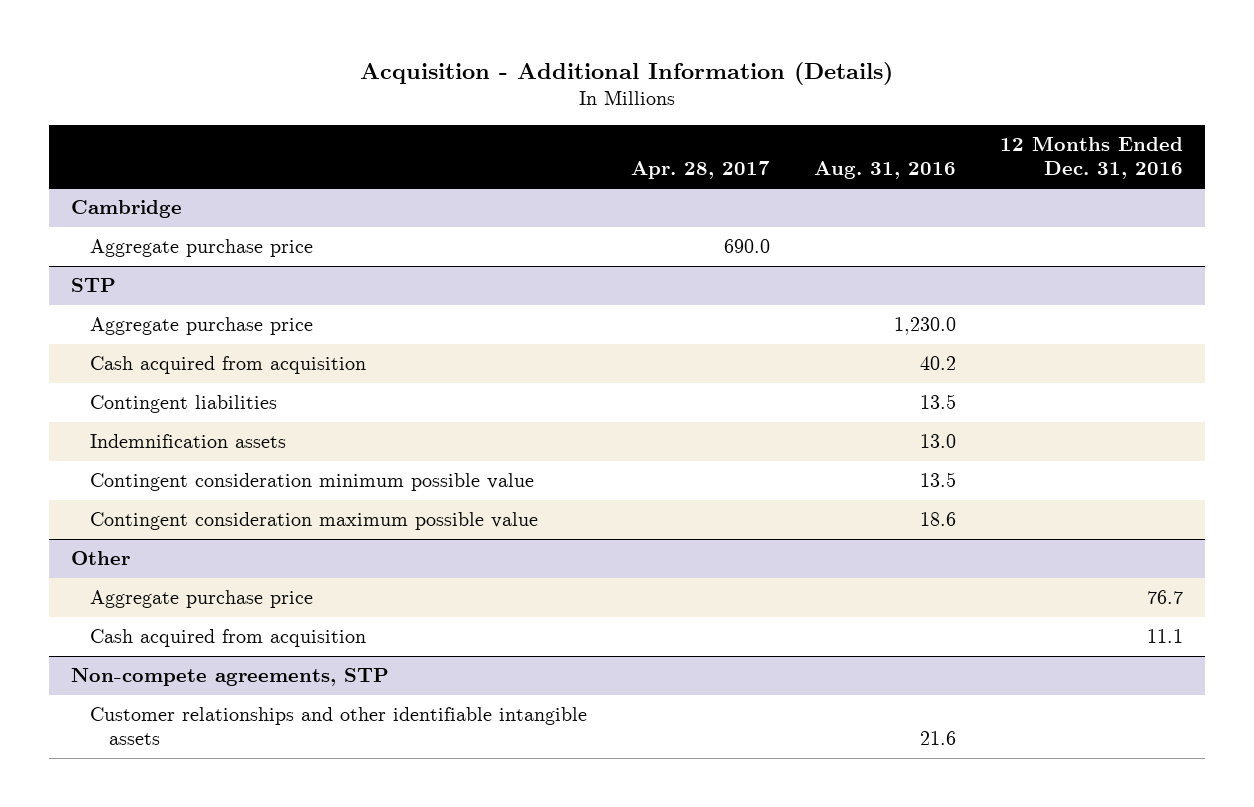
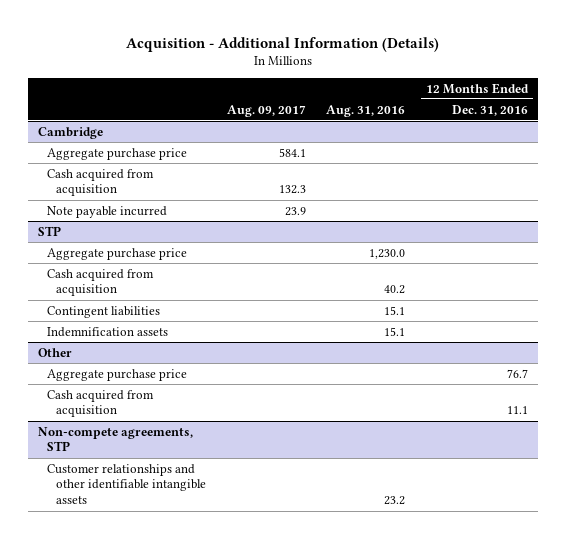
[631,160,771,179] Apr. 28, 2017 -> none
none -> [226,104,306,117] Aug. 09, 2017
none -> [47,168,155,197] Cash acquired from acquisition
none -> [47,205,168,218] Note payable incurred
[90,473,535,492] Contingent consideration minimum possible value -> none
[90,512,539,531] Contingent consideration maximum possible value -> none
[920,394,957,410] 13.5 -> [384,305,406,315] 15.1
[920,434,957,449] 13.0 -> [384,326,406,336] 15.1
[920,730,957,745] 21.6 -> [384,496,406,506] 23.2

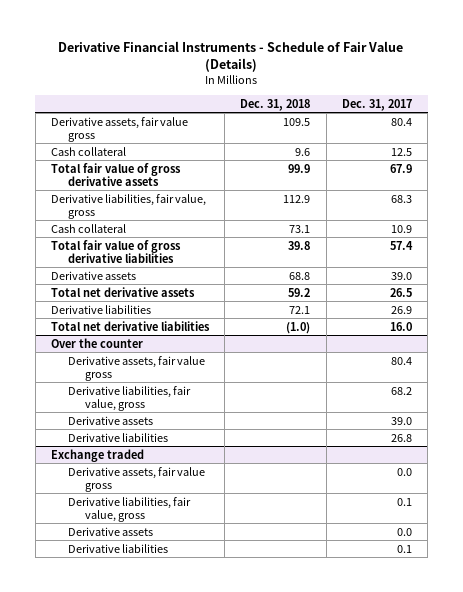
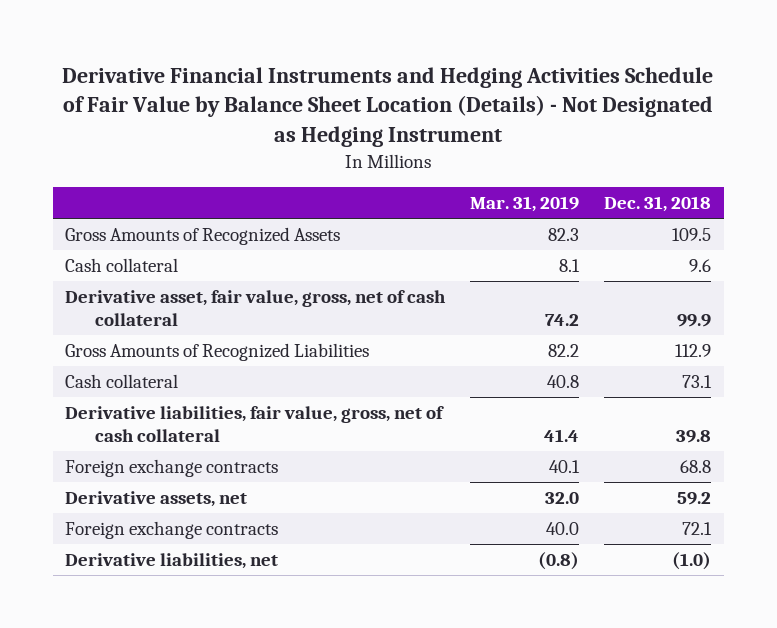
[58,41,404,73] Derivative Financial Instruments - Schedule of Fair Value (Details) -> [62,66,714,148] Derivative Financial Instruments and Hedging Activities Schedule of Fair Value by Balance Sheet Location (Details) - Not Designated as Hedging Instrument
[341,98,412,111] Dec. 31, 2017 -> none
none -> [470,196,580,213] Mar. 31, 2019
[50,116,188,142] Derivative assets, fair value gross -> [65,227,341,246] Gross Amounts of Recognized Assets
[50,162,181,186] Total fair value of gross derivative assets -> [65,290,447,326] Derivative asset, fair value, gross, net of cash collateral
[50,193,206,219] Derivative liabilities, fair value, gross -> [65,343,370,362] Gross Amounts of Recognized Liabilities
[50,337,143,348] Over the counter -> none
[68,355,206,381] Derivative assets, fair value gross -> none
[68,385,192,411] Derivative liabilities, fair value, gross -> none
[68,415,154,425] Derivative assets -> none
[68,432,169,442] Derivative liabilities -> none
[50,448,144,462] Exchange traded -> none
[68,466,206,492] Derivative assets, fair value gross -> none
[68,496,192,522] Derivative liabilities, fair value, gross -> none
[68,526,154,536] Derivative assets -> none
[68,543,169,553] Derivative liabilities -> none
[50,239,181,263] Total fair value of gross derivative liabilities -> [65,406,445,442] Derivative liabilities, fair value, gross, net of cash collateral
[50,270,136,280] Derivative assets -> [65,459,279,478] Foreign exchange contracts
[50,286,195,297] Total net derivative assets -> [65,491,248,508] Derivative assets, net
[50,304,151,314] Derivative liabilities -> [65,521,279,540] Foreign exchange contracts
[50,320,210,331] Total net derivative liabilities -> [65,553,279,570] Derivative liabilities, net

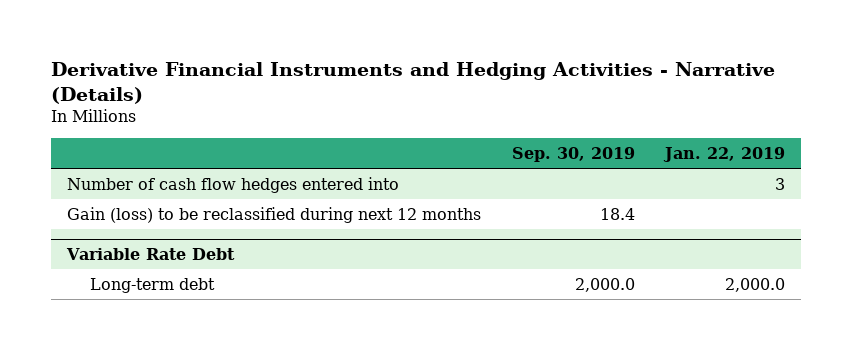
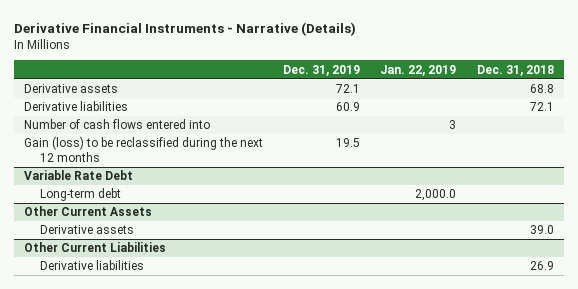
[51,62,776,104] Derivative Financial Instruments and Hedging Activities - Narrative (Details) -> [14,21,357,36] Derivative Financial Instruments - Narrative (Details)
[511,147,635,163] Sep. 30, 2019 -> none
none -> [283,64,361,76] Dec. 31, 2019
none -> [476,64,554,76] Dec. 31, 2018
none -> [24,84,119,94] Derivative assets
none -> [24,101,129,112] Derivative liabilities
[66,176,399,193] Number of cash flow hedges entered into -> [24,119,211,130] Number of cash flows entered into
[66,206,481,223] Gain (loss) to be reclassified during next 12 months -> [24,136,264,162] Gain (loss) to be reclassified during the next 12 months
none -> [24,206,153,217] Other Current Assets
none -> [39,225,134,235] Derivative assets
none -> [24,242,167,253] Other Current Liabilities
none -> [39,260,144,271] Derivative liabilities

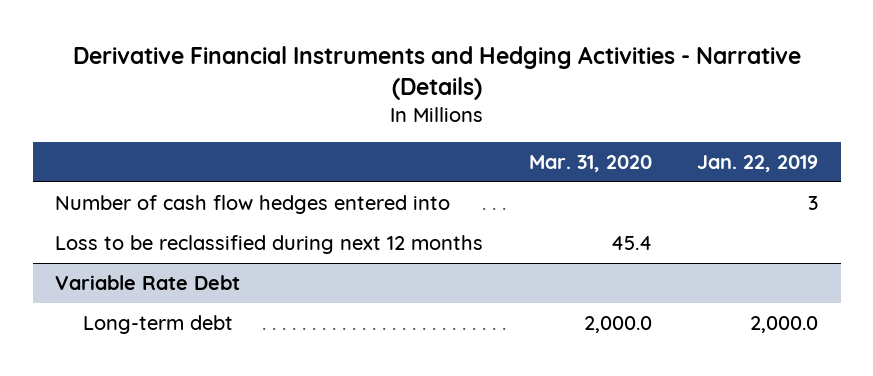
[14,21,357,36] Derivative Financial Instruments - Narrative (Details) -> [72,45,801,100] Derivative Financial Instruments and Hedging Activities - Narrative (Details)
[283,64,361,76] Dec. 31, 2019 -> none
[476,64,554,76] Dec. 31, 2018 -> none
none -> [528,154,652,172] Mar. 31, 2020
[24,84,119,94] Derivative assets -> none
[24,101,129,112] Derivative liabilities -> none
[24,119,211,130] Number of cash flows entered into -> [55,195,451,215] Number of cash flow hedges entered into
[24,136,264,162] Gain (loss) to be reclassified during the next 12 months -> [55,235,484,255] Loss to be reclassified during next 12 months
[24,206,153,217] Other Current Assets -> none
[39,225,134,235] Derivative assets -> none
[24,242,167,253] Other Current Liabilities -> none
[39,260,144,271] Derivative liabilities -> none

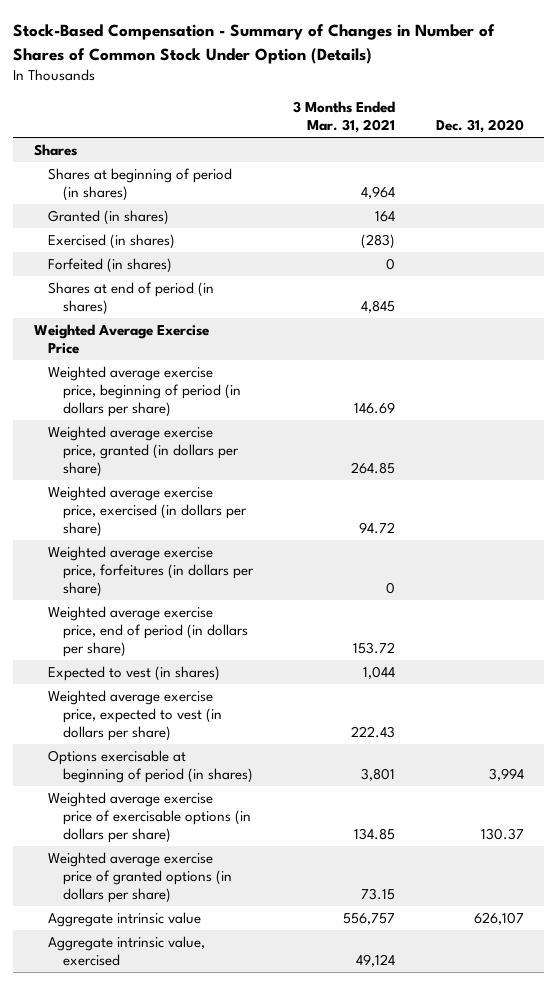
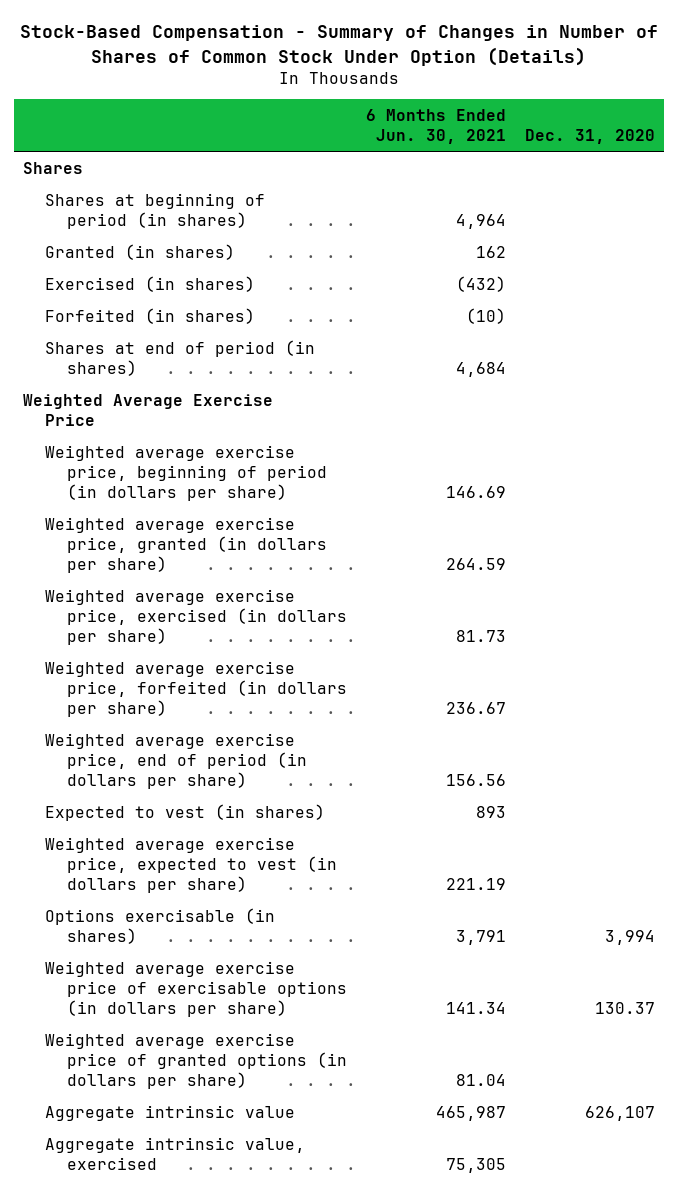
[293,100,396,133] 3 Months Ended Mar. 31, 2021 -> none
none -> [365,109,506,145] 6 Months Ended Jun. 30, 2021
[48,546,254,598] Weighted average exercise price, forfeitures (in dollars per share) -> [45,660,347,717] Weighted average exercise price, forfeited (in dollars per share)
[48,750,253,784] Options exercisable at beginning of period (in shares) -> [45,907,276,944] Options exercisable (in shares)

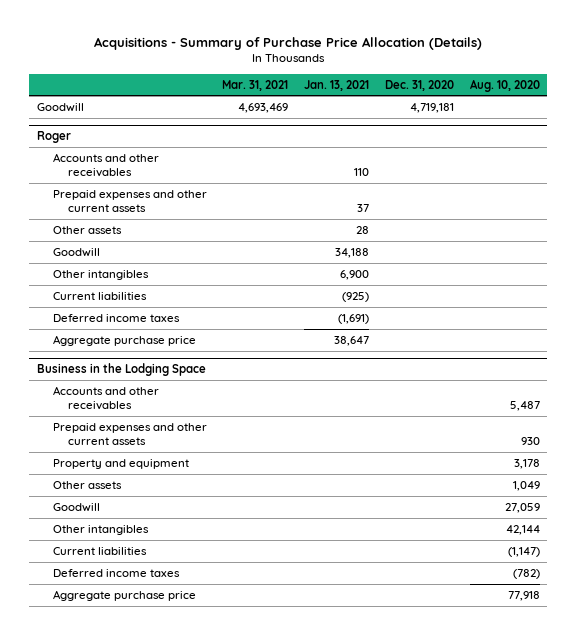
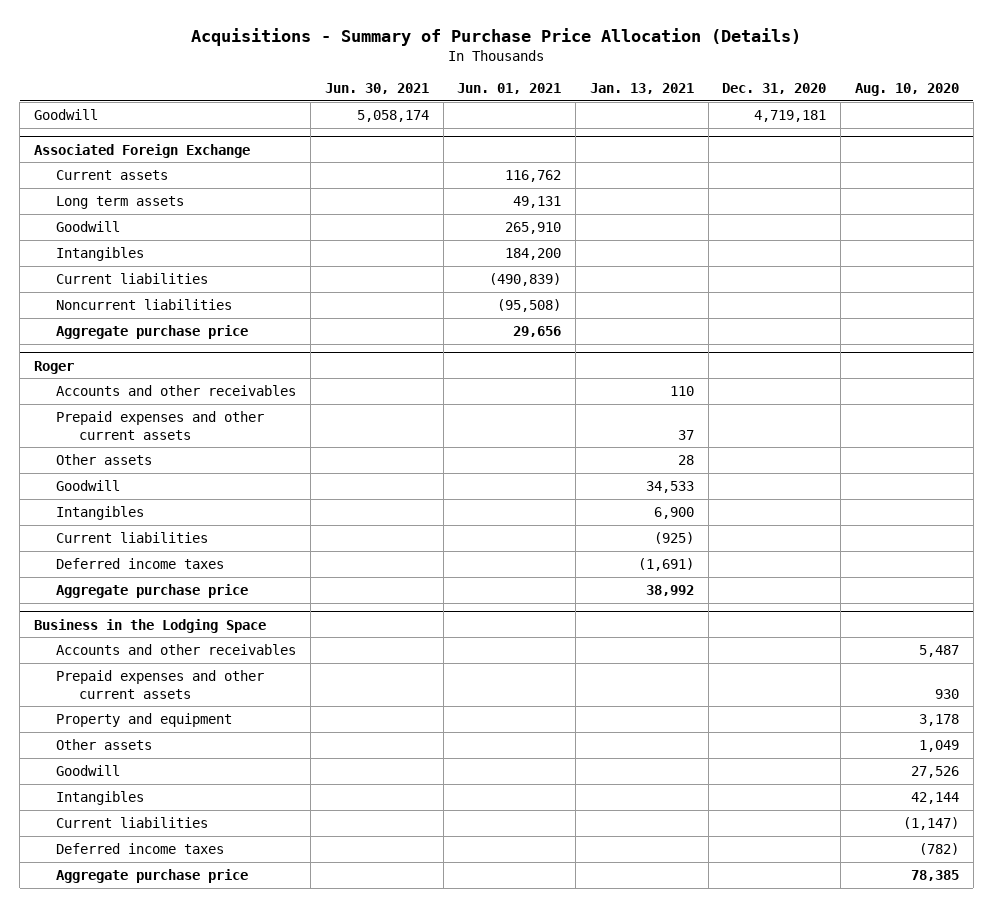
[222,79,289,91] Mar. 31, 2021 -> none
none -> [324,82,429,94] Jun. 30, 2021
none -> [457,82,562,94] Jun. 01, 2021
none -> [33,143,250,158] Associated Foreign Exchange
none -> [56,169,169,180] Current assets
none -> [56,195,185,209] Long term assets
none -> [56,220,121,232] Goodwill
none -> [56,246,145,261] Intangibles
none -> [56,272,209,284] Current liabilities
none -> [56,298,233,310] Noncurrent liabilities
none -> [56,324,249,339] Aggregate purchase price
[335,247,370,258] 34,188 -> [645,480,694,493] 34,533
[52,269,149,280] Other intangibles -> [56,505,145,520] Intangibles
[334,335,370,346] 38,647 -> [645,584,694,596] 38,992
[504,502,540,513] 27,059 -> [910,765,959,778] 27,526
[52,524,149,535] Other intangibles -> [56,790,145,805] Intangibles
[507,590,540,601] 77,918 -> [910,869,959,881] 78,385

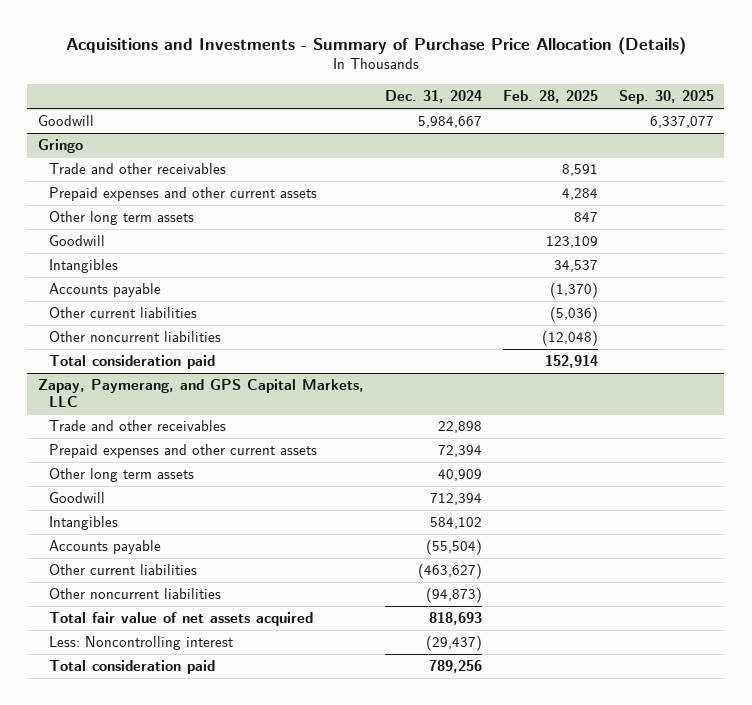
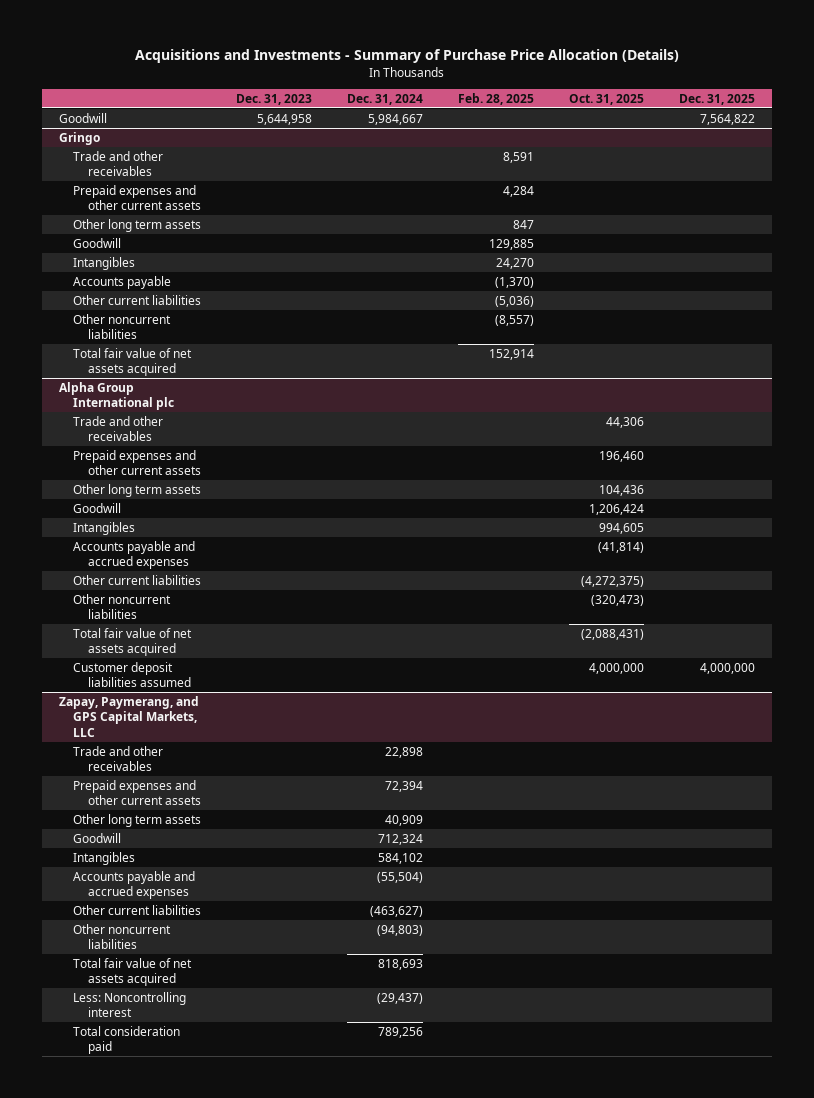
[618,90,714,105] Sep. 30, 2025 -> none
none -> [236,93,313,105] Dec. 31, 2023
none -> [569,93,645,105] Oct. 31, 2025
none -> [678,93,755,105] Dec. 31, 2025
[545,236,598,249] 123,109 -> [489,238,535,250] 129,885
[553,260,598,273] 34,537 -> [496,257,535,269] 24,270
[541,330,598,347] (12,048) -> [495,314,535,326] (8,557)
[48,355,215,370] Total consideration paid -> [73,347,193,377] Total fair value of net assets acquired
none -> [59,381,175,411] Alpha Group International plc
none -> [73,415,164,442] Trade and other receivables
none -> [73,449,201,476] Prepaid expenses and other current assets
none -> [73,483,202,497] Other long term assets
none -> [73,502,122,513] Goodwill
none -> [73,521,136,535] Intangibles
none -> [73,540,196,570] Accounts payable and accrued expenses
none -> [73,574,202,585] Other current liabilities
none -> [73,593,172,620] Other noncurrent liabilities
none -> [73,627,193,657] Total fair value of net assets acquired
none -> [73,661,191,688] Customer deposit liabilities assumed
[429,493,482,506] 712,394 -> [378,833,424,845] 712,324
[48,540,161,555] Accounts payable -> [73,870,196,900] Accounts payable and accrued expenses
[425,587,482,604] (94,873) -> [377,924,424,936] (94,803)

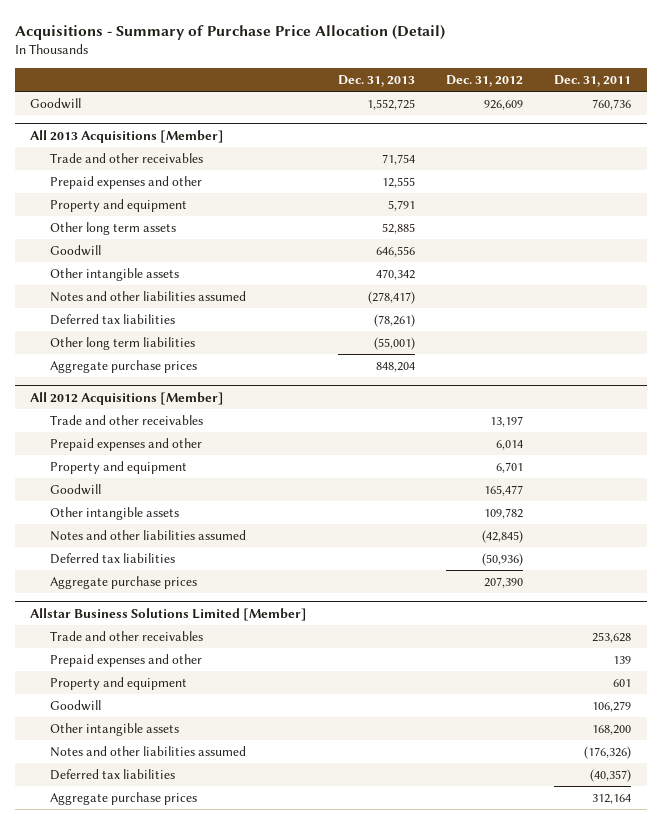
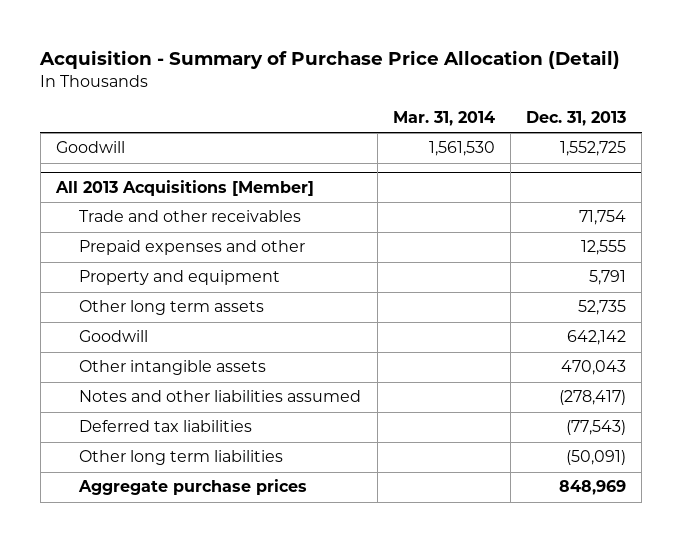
[14,24,445,40] Acquisitions - Summary of Purchase Price Allocation (Detail) -> [39,50,621,70] Acquisition - Summary of Purchase Price Allocation (Detail)
[446,74,524,87] Dec. 31, 2012 -> none
[554,74,632,87] Dec. 31, 2011 -> none
none -> [392,111,495,127] Mar. 31, 2014
[382,222,416,234] 52,885 -> [578,300,627,316] 52,735
[376,245,416,257] 646,556 -> [567,330,627,346] 642,142
[376,268,416,280] 470,342 -> [561,360,627,376] 470,043
[30,391,225,405] All 2012 Acquisitions [Member] -> none
[49,414,203,425] Trade and other receivables -> none
[49,437,202,451] Prepaid expenses and other -> none
[49,460,187,474] Property and equipment -> none
[49,483,101,495] Goodwill -> none
[49,506,179,520] Other intangible assets -> none
[49,529,246,541] Notes and other liabilities assumed -> none
[49,552,175,564] Deferred tax liabilities -> none
[49,575,197,589] Aggregate purchase prices -> none
[30,607,308,621] Allstar Business Solutions Limited [Member] -> none
[49,630,203,641] Trade and other receivables -> none
[49,653,202,667] Prepaid expenses and other -> none
[49,676,187,690] Property and equipment -> none
[49,699,101,711] Goodwill -> none
[49,722,179,736] Other intangible assets -> none
[49,745,246,757] Notes and other liabilities assumed -> none
[49,768,175,780] Deferred tax liabilities -> none
[49,791,197,805] Aggregate purchase prices -> none
[374,313,416,327] (78,261) -> [566,420,627,436] (77,543)
[374,336,416,350] (55,001) -> [566,450,627,466] (50,091)
[376,361,416,372] 848,204 -> [559,480,627,496] 848,969

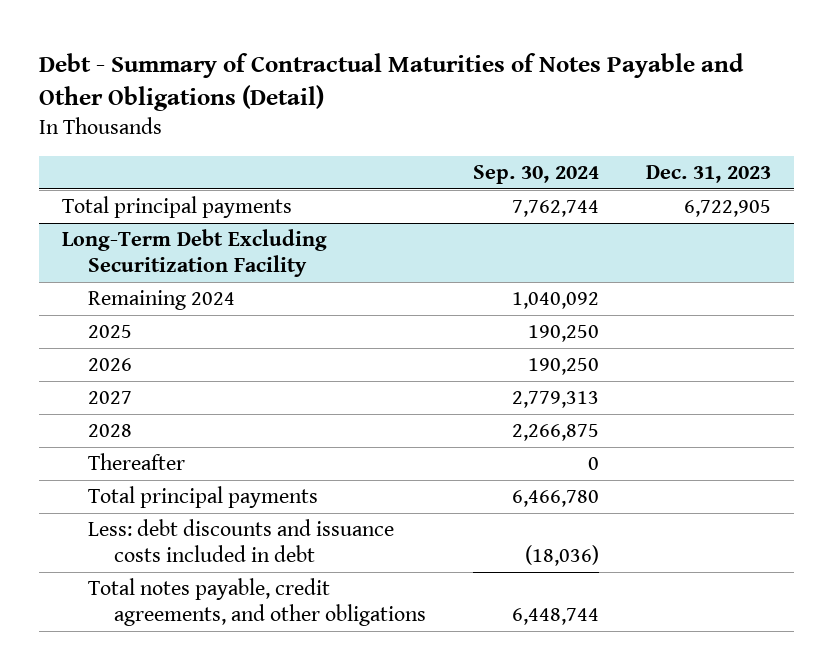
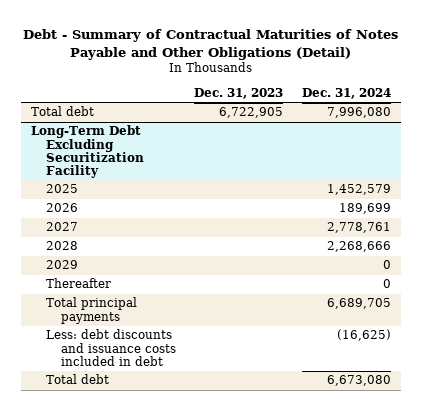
[473,164,600,184] Sep. 30, 2024 -> none
none -> [302,88,392,100] Dec. 31, 2024
[62,196,293,219] Total principal payments -> [30,106,94,117] Total debt
[88,290,236,311] Remaining 2024 -> none
none -> [45,260,78,270] 2029
[88,578,427,627] Total notes payable, credit agreements, and other obligations -> [45,374,109,385] Total debt

